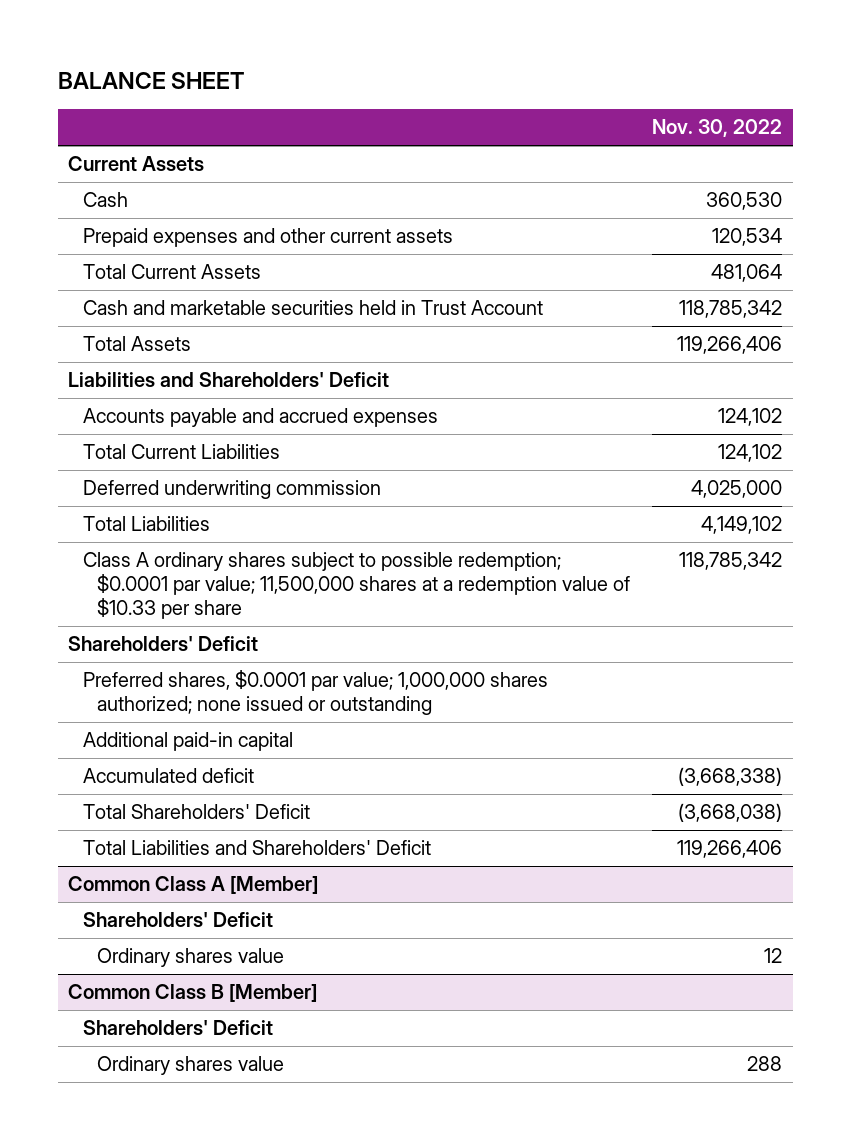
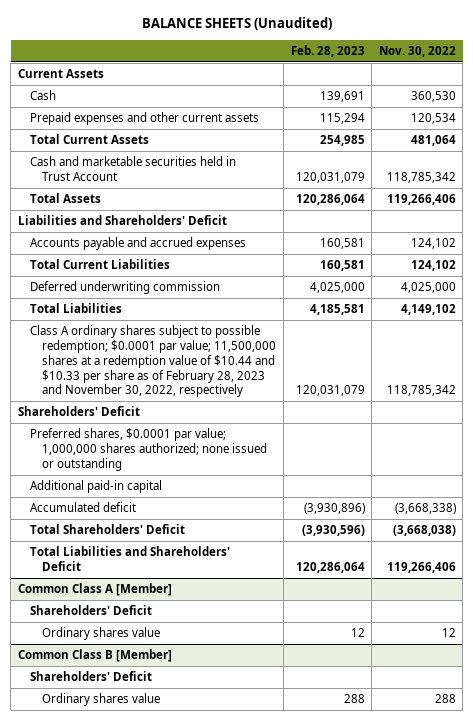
[57,71,244,89] BALANCE SHEET -> [141,17,332,31] BALANCE SHEETS (Unaudited)
none -> [290,44,365,57] Feb. 28, 2023
[82,552,631,619] Class A ordinary shares subject to possible redemption; $0.0001 par value; 11,500,000 shares at a redemption value of $10.33 per share -> [30,325,277,398] Class A ordinary shares subject to possible redemption; $0.0001 par value; 11,500,000 shares at a redemption value of $10.44 and $10.33 per share as of February 28, 2023 and November 30, 2022, respectively

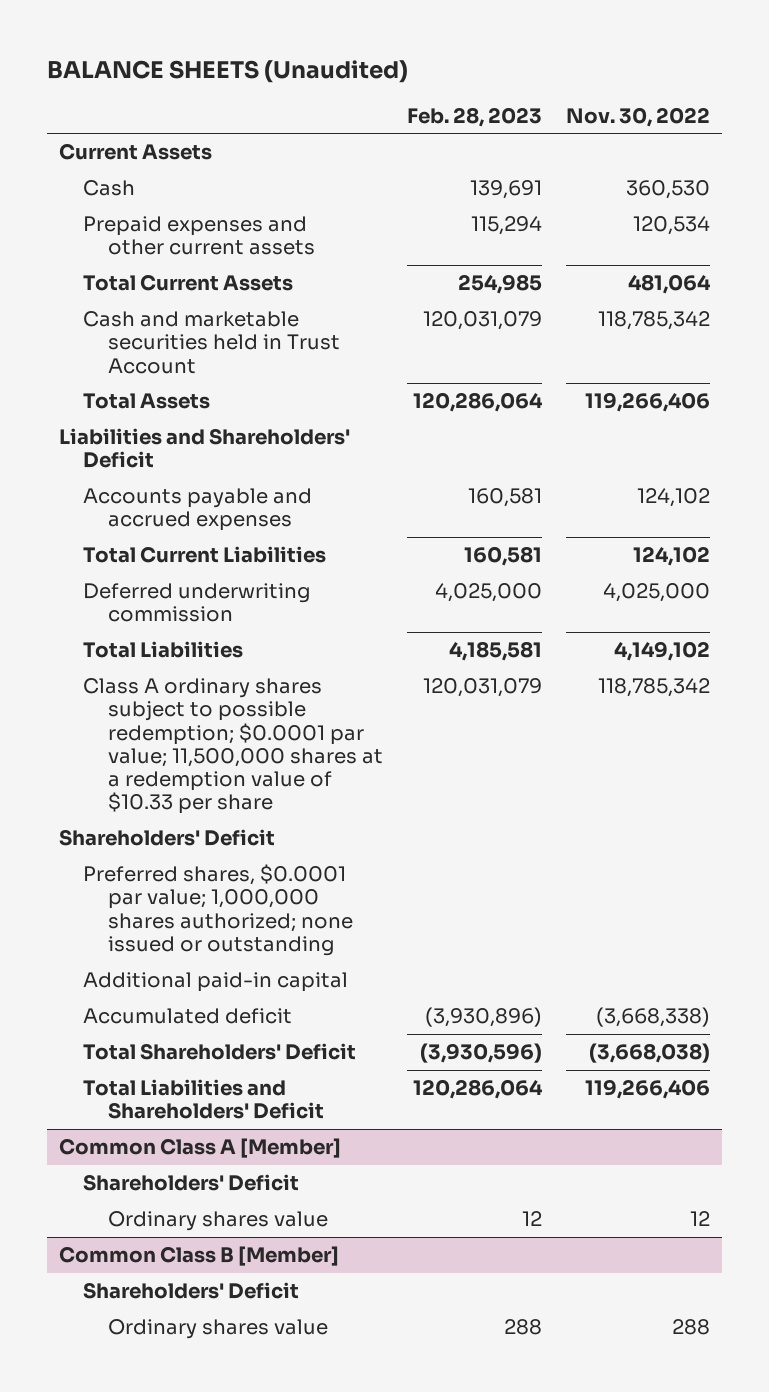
[30,325,277,398] Class A ordinary shares subject to possible redemption; $0.0001 par value; 11,500,000 shares at a redemption value of $10.44 and $10.33 per share as of February 28, 2023 and November 30, 2022, respectively -> [83,678,383,815] Class A ordinary shares subject to possible redemption; $0.0001 par value; 11,500,000 shares at a redemption value of $10.33 per share

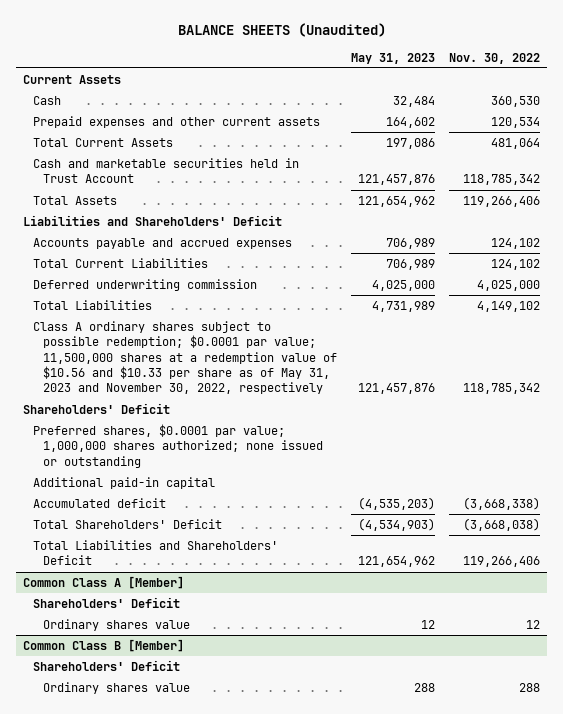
[406,106,542,127] Feb. 28, 2023 -> none
none -> [350,52,435,64] May 31, 2023
[83,678,383,815] Class A ordinary shares subject to possible redemption; $0.0001 par value; 11,500,000 shares at a redemption value of $10.33 per share -> [32,321,337,395] Class A ordinary shares subject to possible redemption; $0.0001 par value; 11,500,000 shares at a redemption value of $10.56 and $10.33 per share as of May 31, 2023 and November 30, 2022, respectively

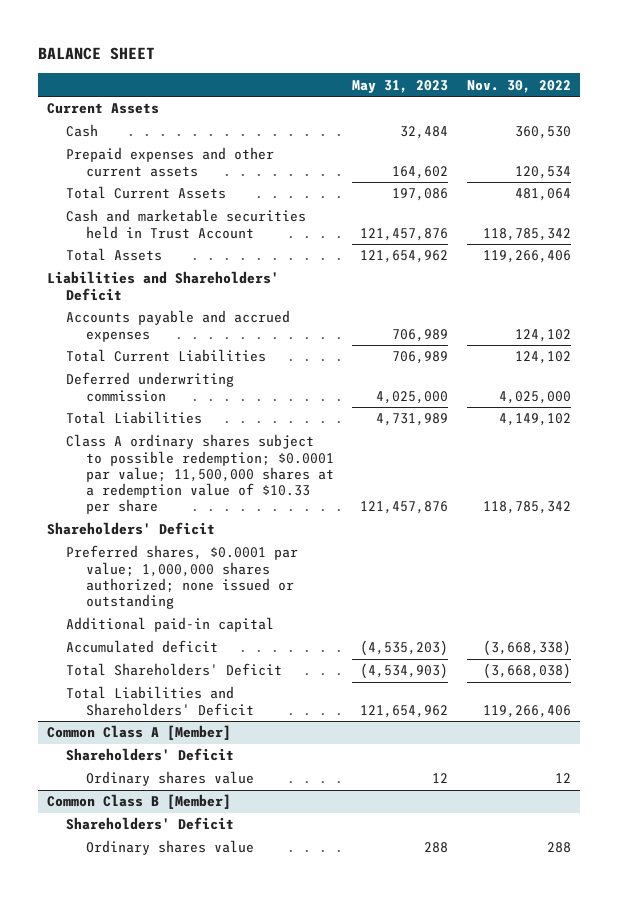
[177,22,386,37] BALANCE SHEETS (Unaudited) -> [37,47,155,61] BALANCE SHEET
[32,321,337,395] Class A ordinary shares subject to possible redemption; $0.0001 par value; 11,500,000 shares at a redemption value of $10.56 and $10.33 per share as of May 31, 2023 and November 30, 2022, respectively -> [66,434,334,515] Class A ordinary shares subject to possible redemption; $0.0001 par value; 11,500,000 shares at a redemption value of $10.33 per share

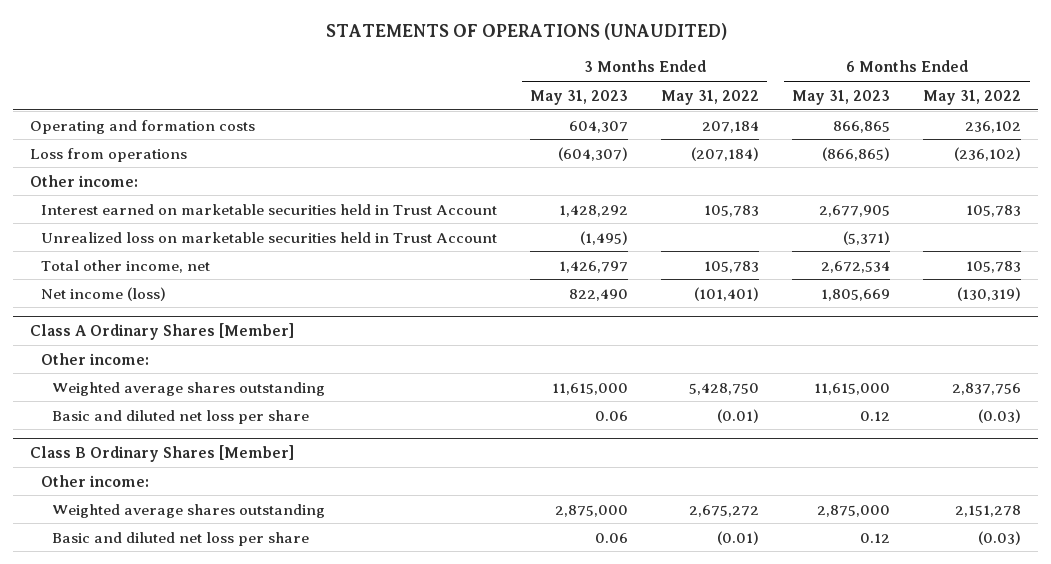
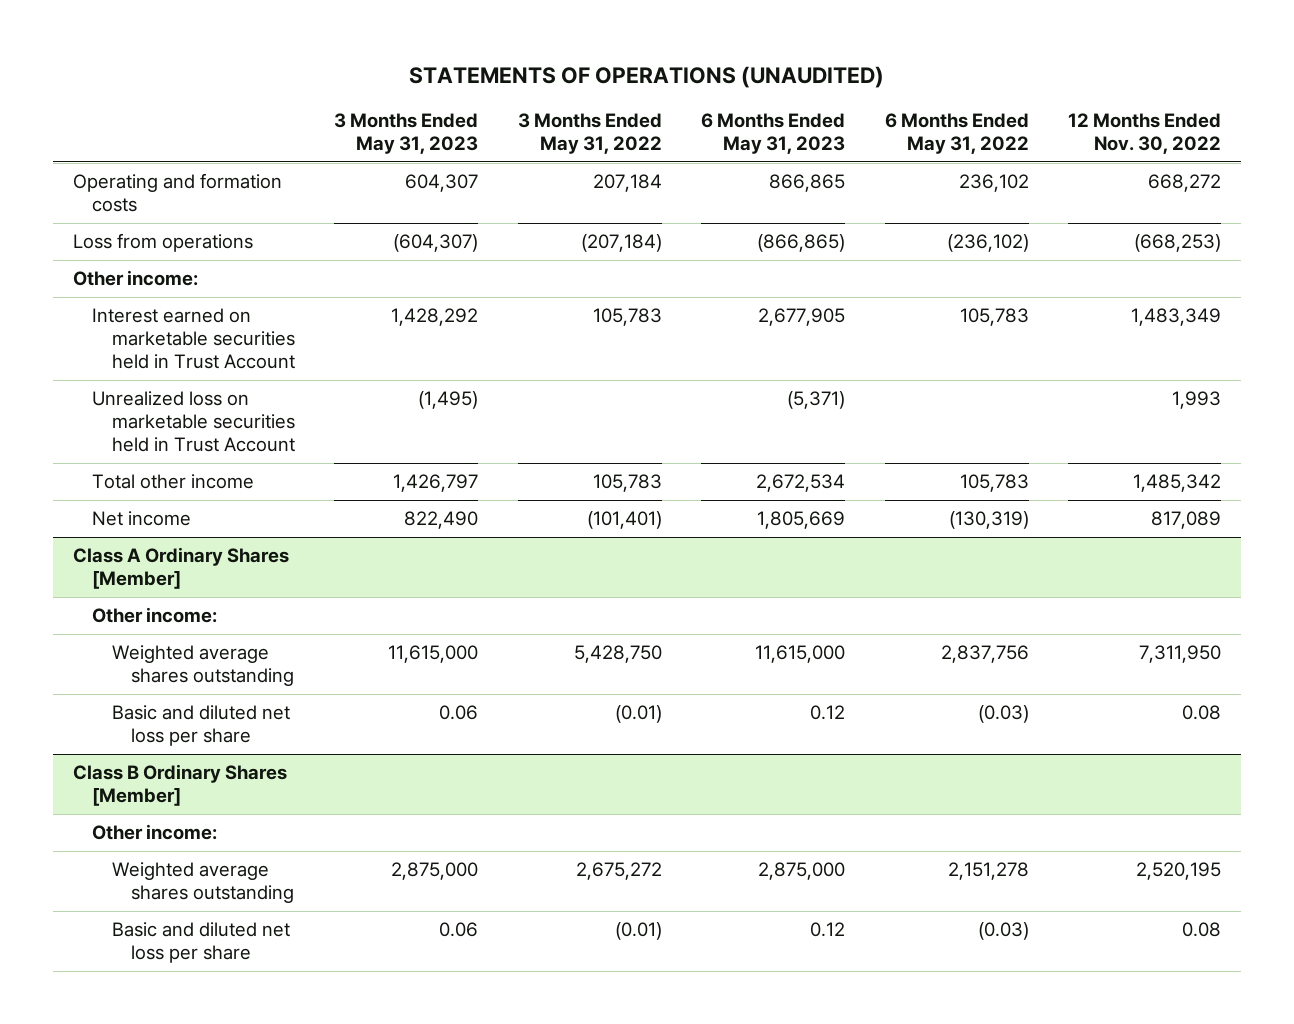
none -> [1068,113,1222,155] 12 Months Ended Nov. 30, 2022
[41,259,211,273] Total other income, net -> [92,474,255,490] Total other income
[41,286,167,301] Net income (loss) -> [92,511,192,527] Net income

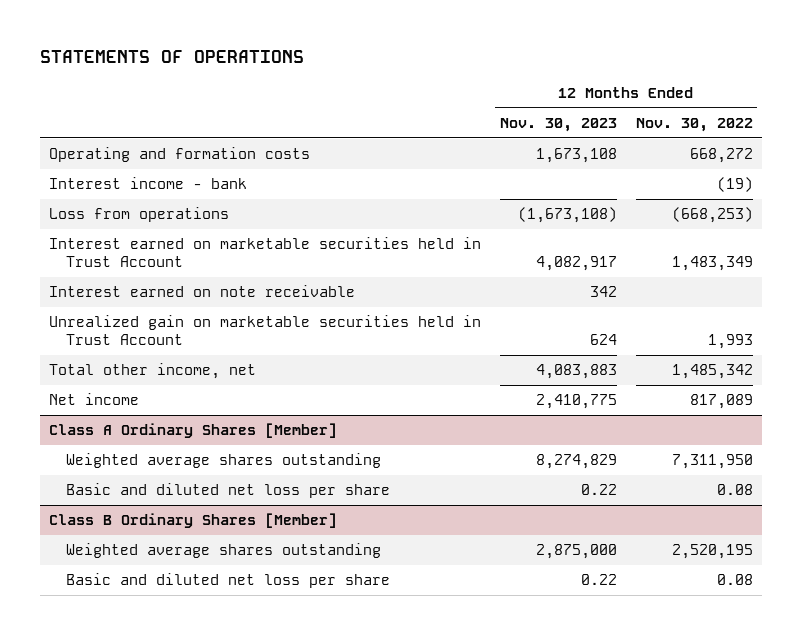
[409,65,885,88] STATEMENTS OF OPERATIONS (UNAUDITED) -> [39,50,304,64] STATEMENTS OF OPERATIONS
[334,113,479,155] 3 Months Ended May 31, 2023 -> none
[517,113,662,155] 3 Months Ended May 31, 2022 -> none
[701,113,846,155] 6 Months Ended May 31, 2023 -> none
[884,113,1029,155] 6 Months Ended May 31, 2022 -> none
none -> [499,118,617,133] Nov. 30, 2023
none -> [49,177,248,190] Interest income - bank
[72,270,198,287] Other income: -> none
none -> [49,285,356,298] Interest earned on note receivable
[92,391,295,453] Unrealized loss on marketable securities held in Trust Account -> [49,315,482,346] Unrealized gain on marketable securities held in Trust Account
[92,474,255,490] Total other income -> [49,363,257,380] Total other income, net
[92,607,218,624] Other income: -> none
[92,824,218,841] Other income: -> none

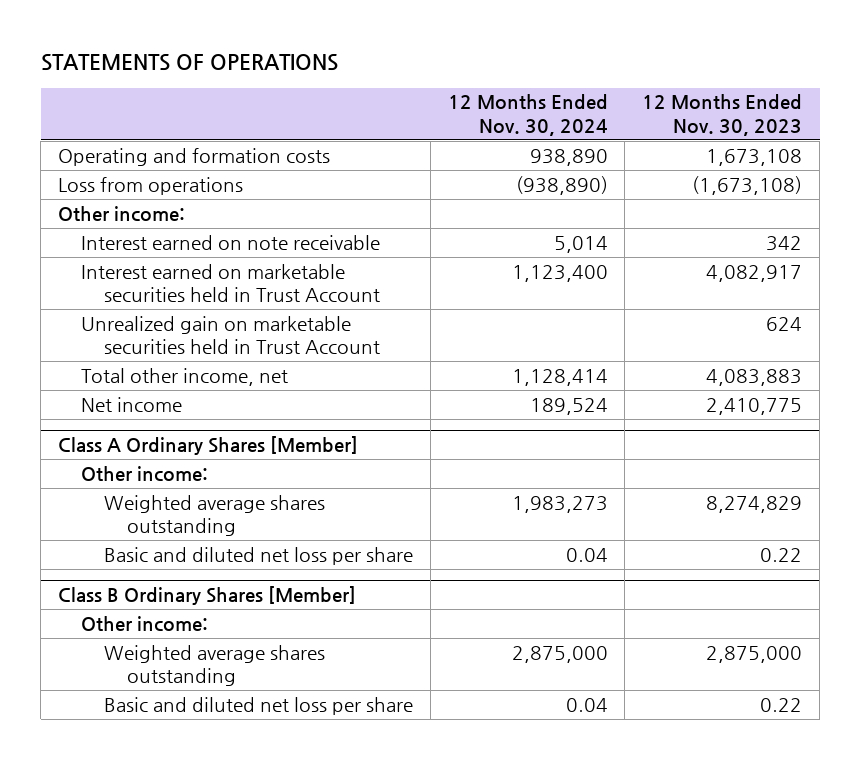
[635,118,753,133] Nov. 30, 2022 -> none
none -> [447,94,608,136] 12 Months Ended Nov. 30, 2024
[49,177,248,190] Interest income - bank -> none
none -> [57,205,185,222] Other income:
[49,237,482,268] Interest earned on marketable securities held in Trust Account -> [80,263,380,303] Interest earned on marketable securities held in Trust Account
none -> [80,465,208,482] Other income:
none -> [80,615,208,632] Other income:

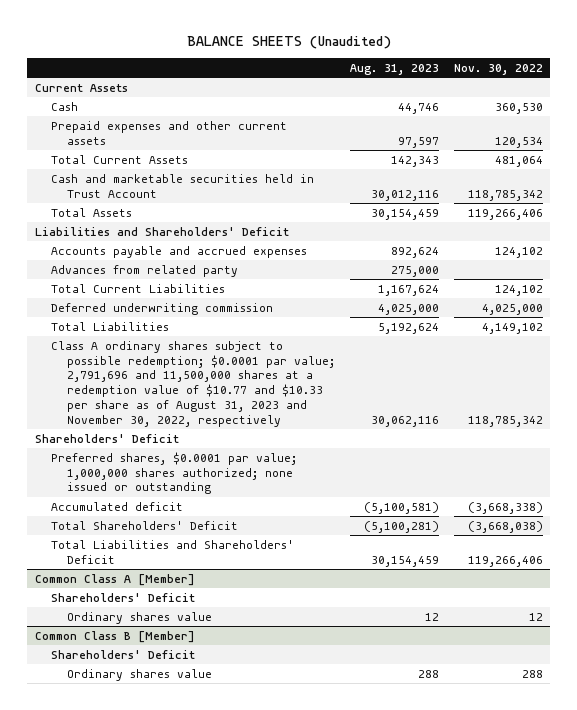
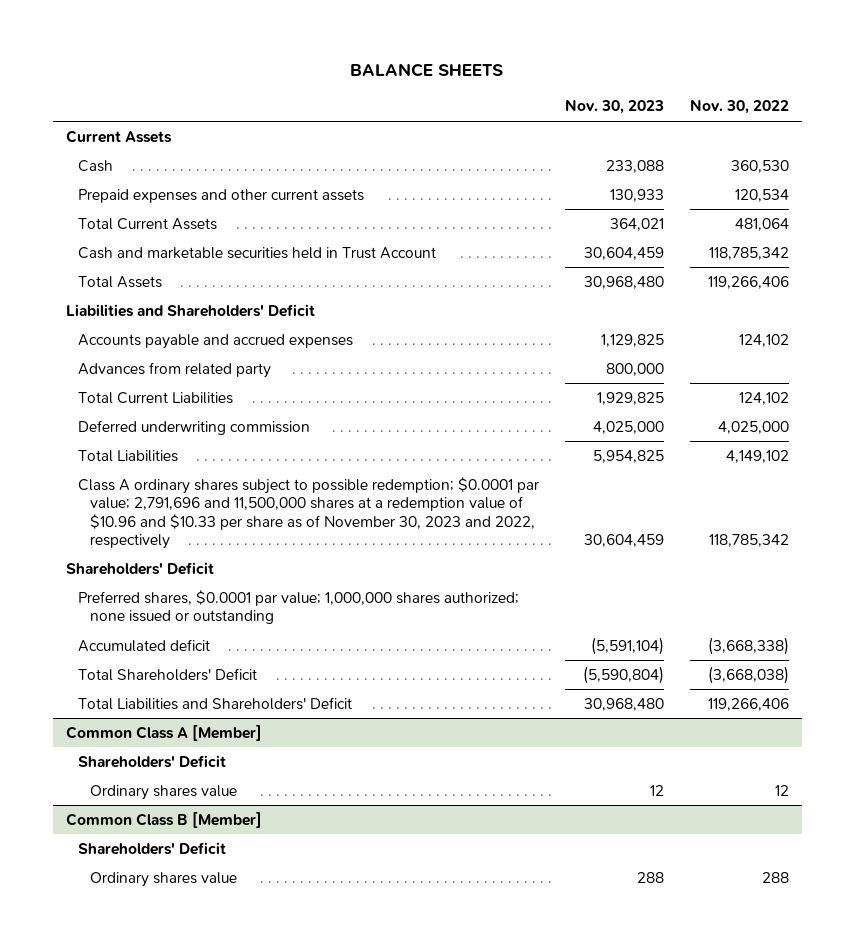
[186,36,391,50] BALANCE SHEETS (Unaudited) -> [350,63,504,78] BALANCE SHEETS
[349,64,439,76] Aug. 31, 2023 -> none
none -> [564,100,664,115] Nov. 30, 2023
[50,340,335,428] Class A ordinary shares subject to possible redemption; $0.0001 par value; 2,791,696 and 11,500,000 shares at a redemption value of $10.77 and $10.33 per share as of August 31, 2023 and November 30, 2022, respectively -> [77,476,539,549] Class A ordinary shares subject to possible redemption; $0.0001 par value; 2,791,696 and 11,500,000 shares at a redemption value of $10.96 and $10.33 per share as of November 30, 2023 and 2022, respectively

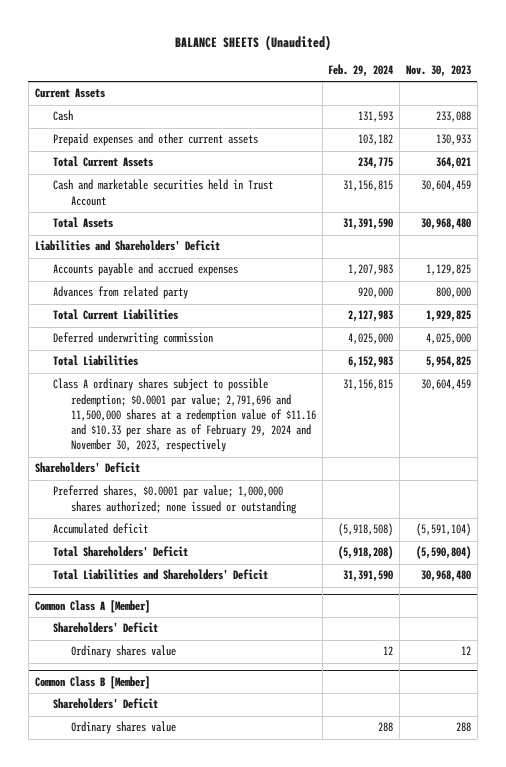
[350,63,504,78] BALANCE SHEETS -> [174,34,331,51] BALANCE SHEETS (Unaudited)
[689,100,789,115] Nov. 30, 2022 -> none
none -> [328,64,394,78] Feb. 29, 2024
[77,476,539,549] Class A ordinary shares subject to possible redemption; $0.0001 par value; 2,791,696 and 11,500,000 shares at a redemption value of $10.96 and $10.33 per share as of November 30, 2023 and 2022, respectively -> [52,378,316,453] Class A ordinary shares subject to possible redemption; $0.0001 par value; 2,791,696 and 11,500,000 shares at a redemption value of $11.16 and $10.33 per share as of February 29, 2024 and November 30, 2023, respectively

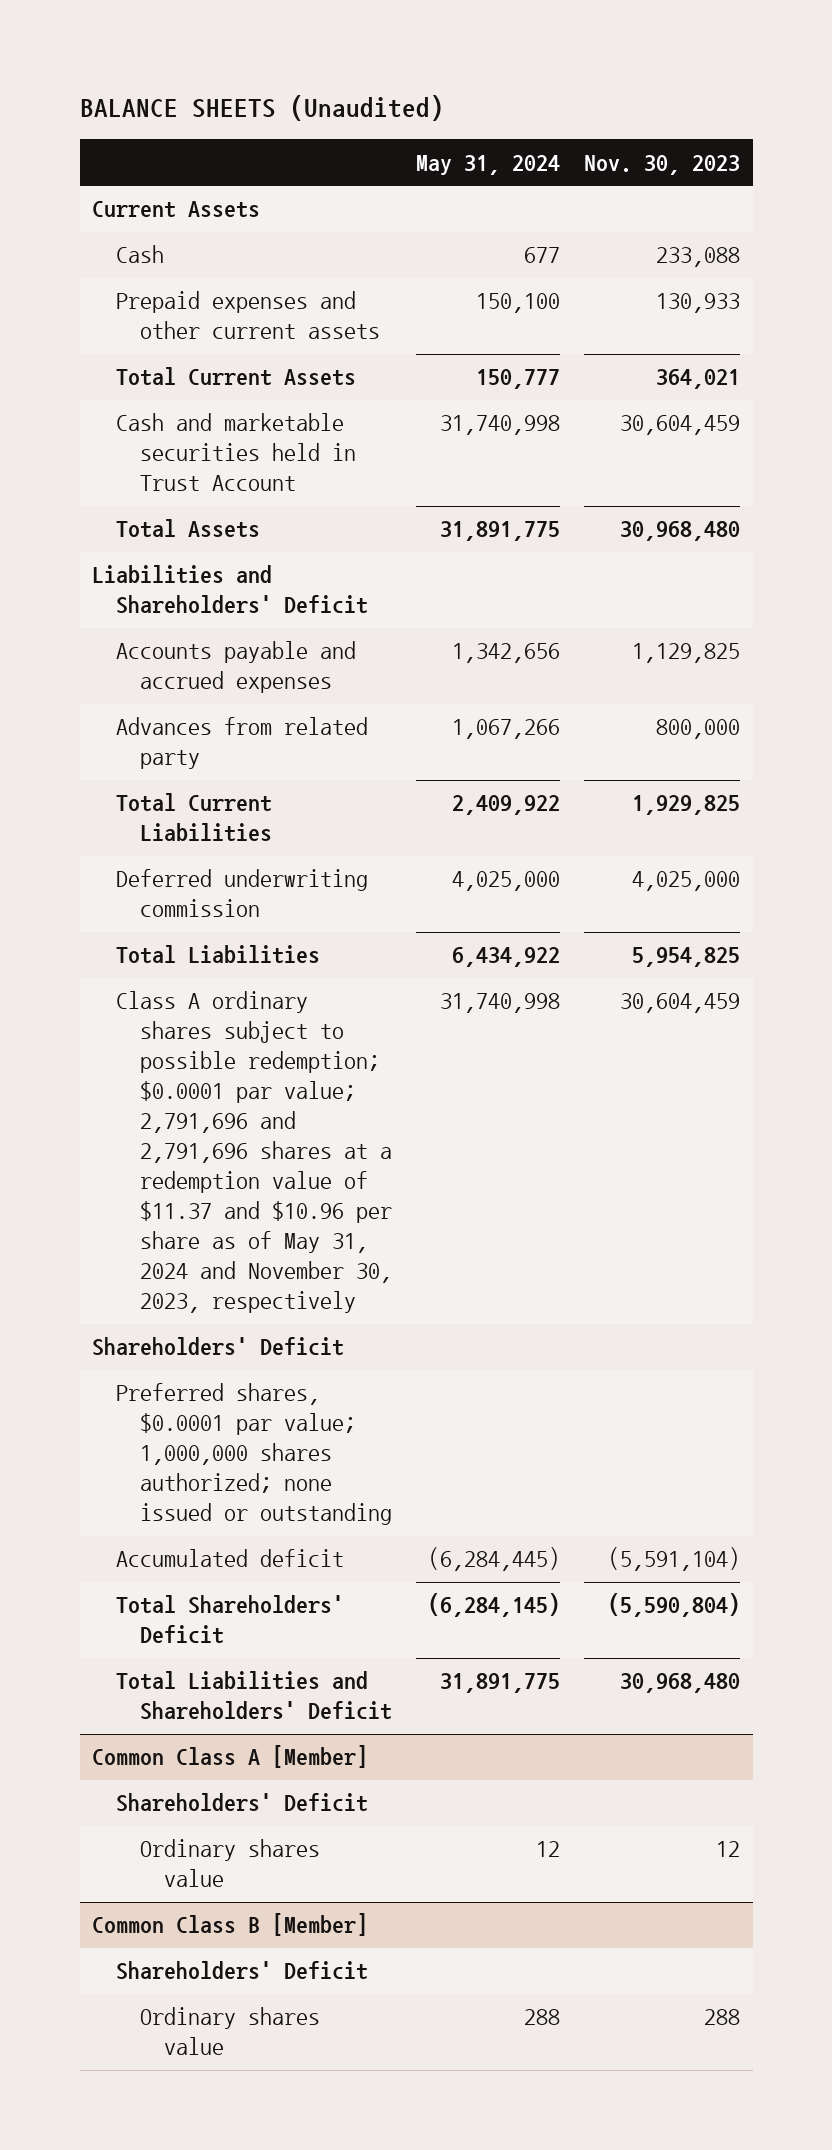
[328,64,394,78] Feb. 29, 2024 -> none
none -> [416,154,561,175] May 31, 2024
[52,378,316,453] Class A ordinary shares subject to possible redemption; $0.0001 par value; 2,791,696 and 11,500,000 shares at a redemption value of $11.16 and $10.33 per share as of February 29, 2024 and November 30, 2023, respectively -> [115,991,393,1314] Class A ordinary shares subject to possible redemption; $0.0001 par value; 2,791,696 and 2,791,696 shares at a redemption value of $11.37 and $10.96 per share as of May 31, 2024 and November 30, 2023, respectively

